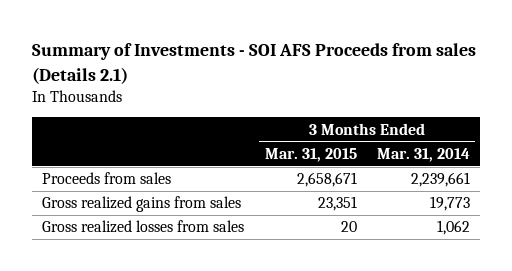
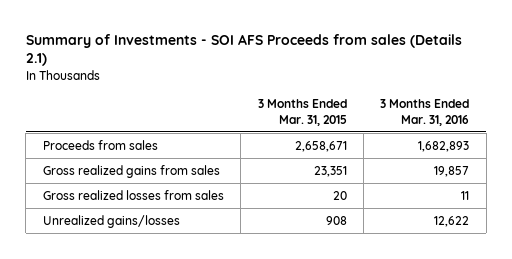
[376,147,470,162] Mar. 31, 2014 -> none
none -> [380,99,470,126] 3 Months Ended Mar. 31, 2016
none -> [42,214,180,228] Unrealized gains/losses

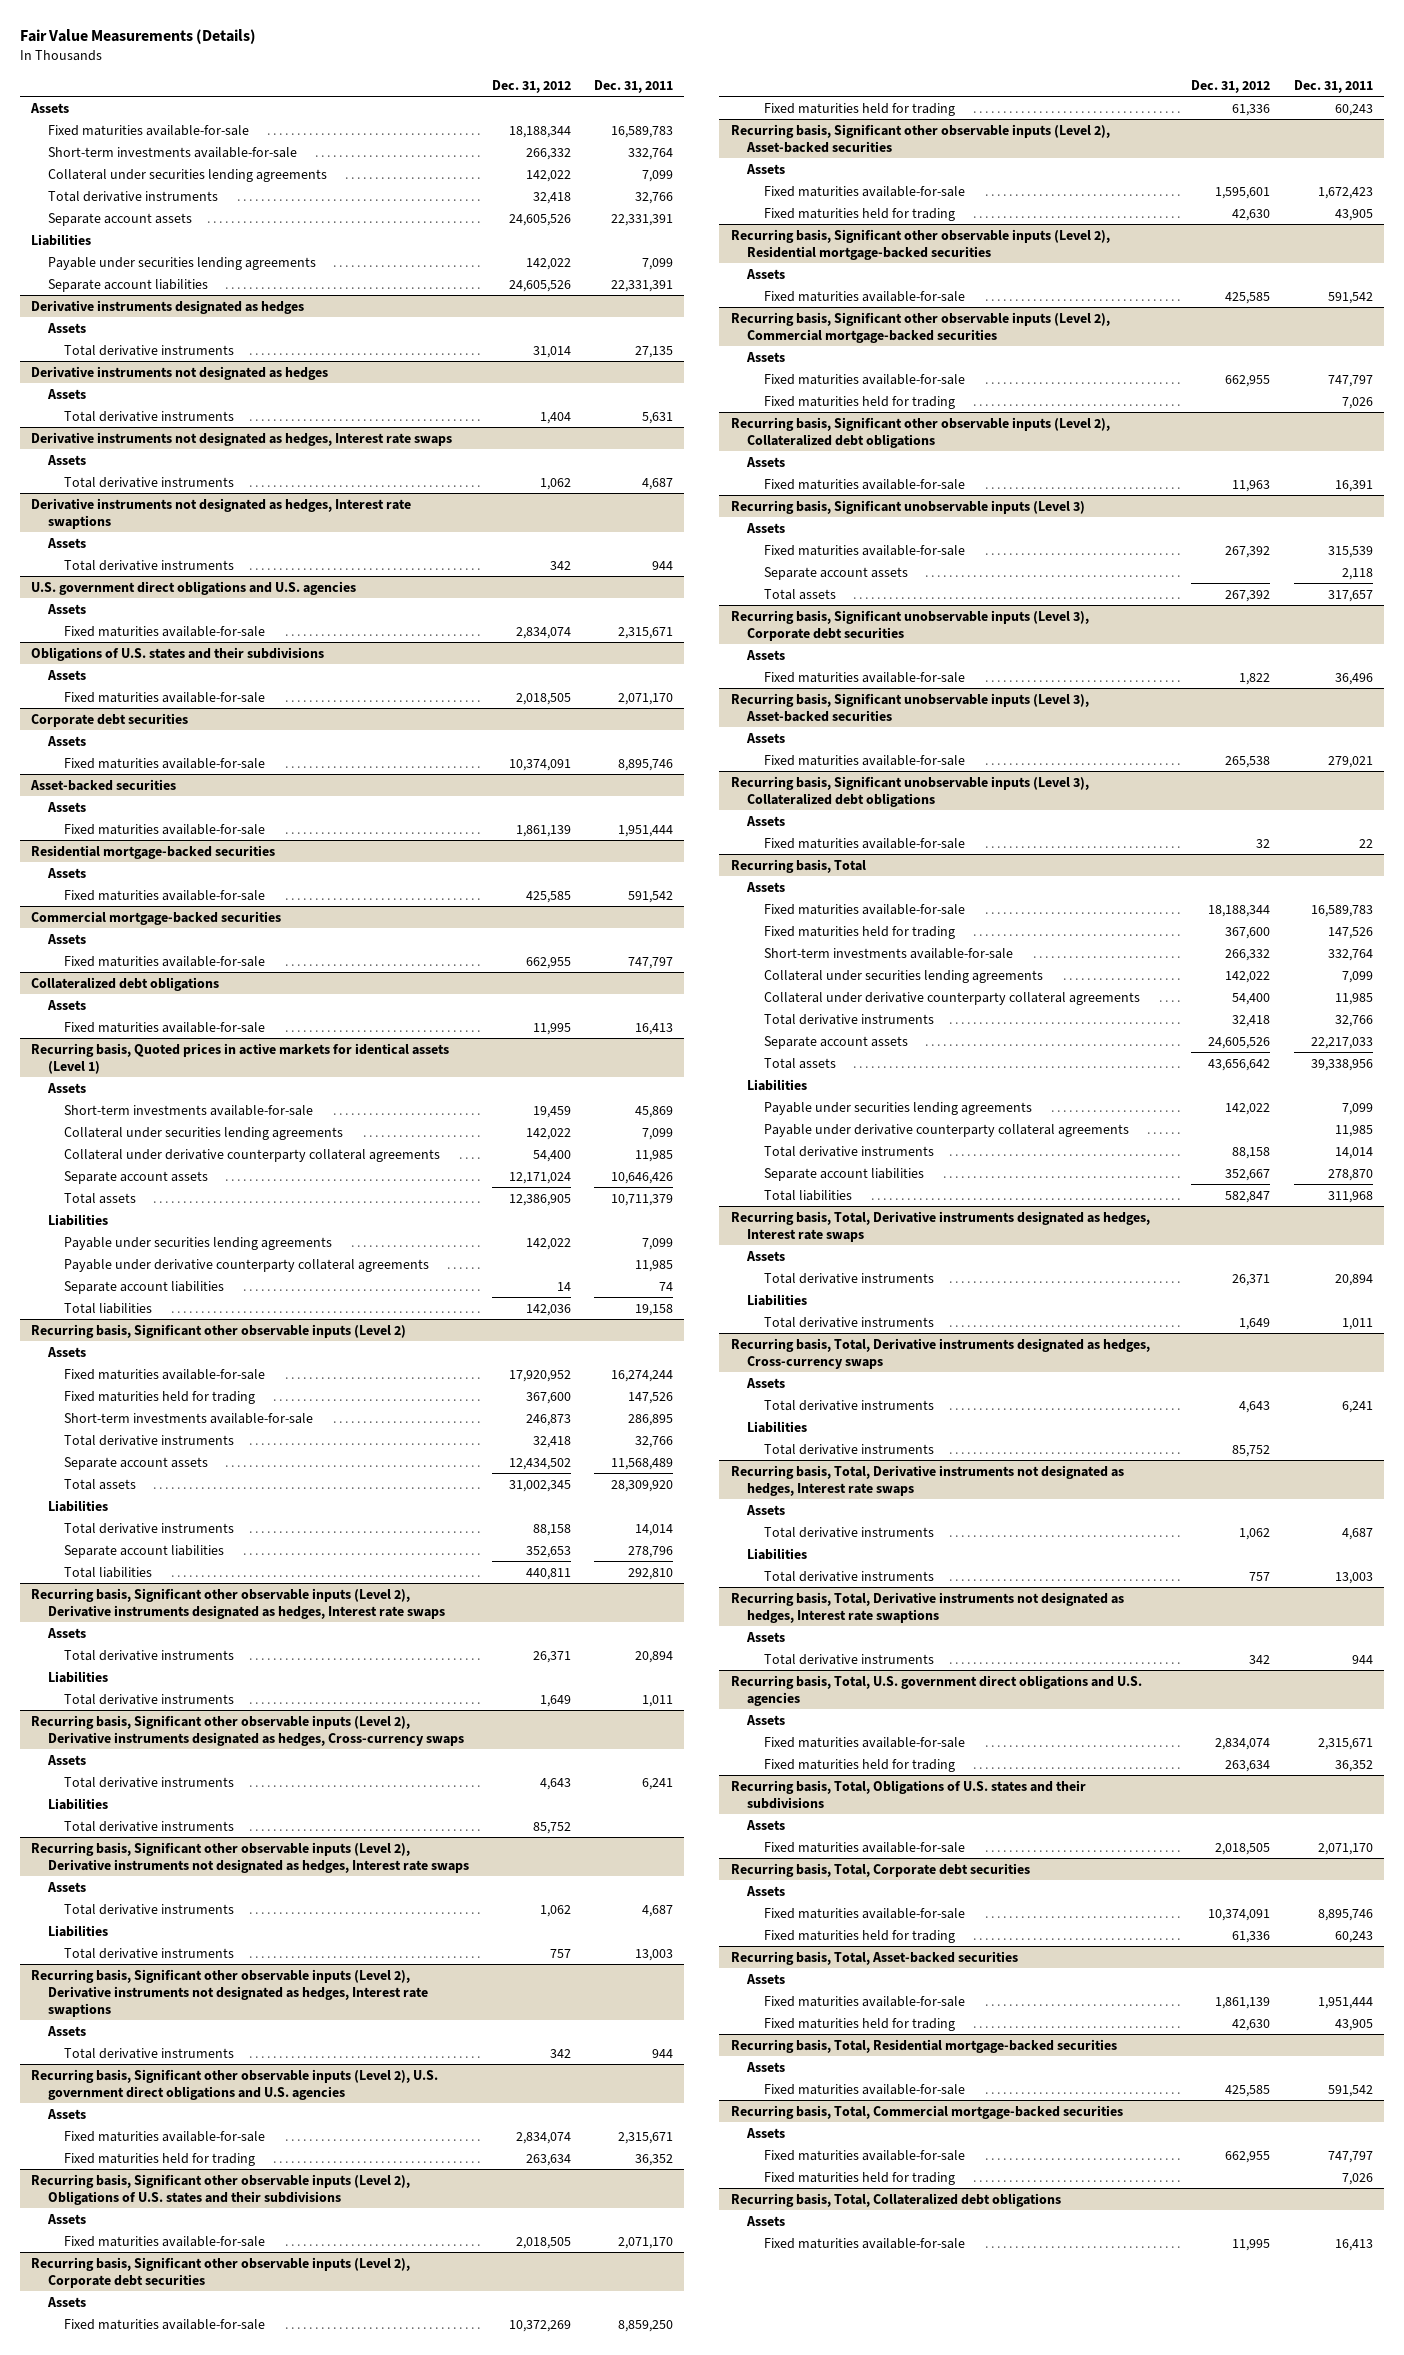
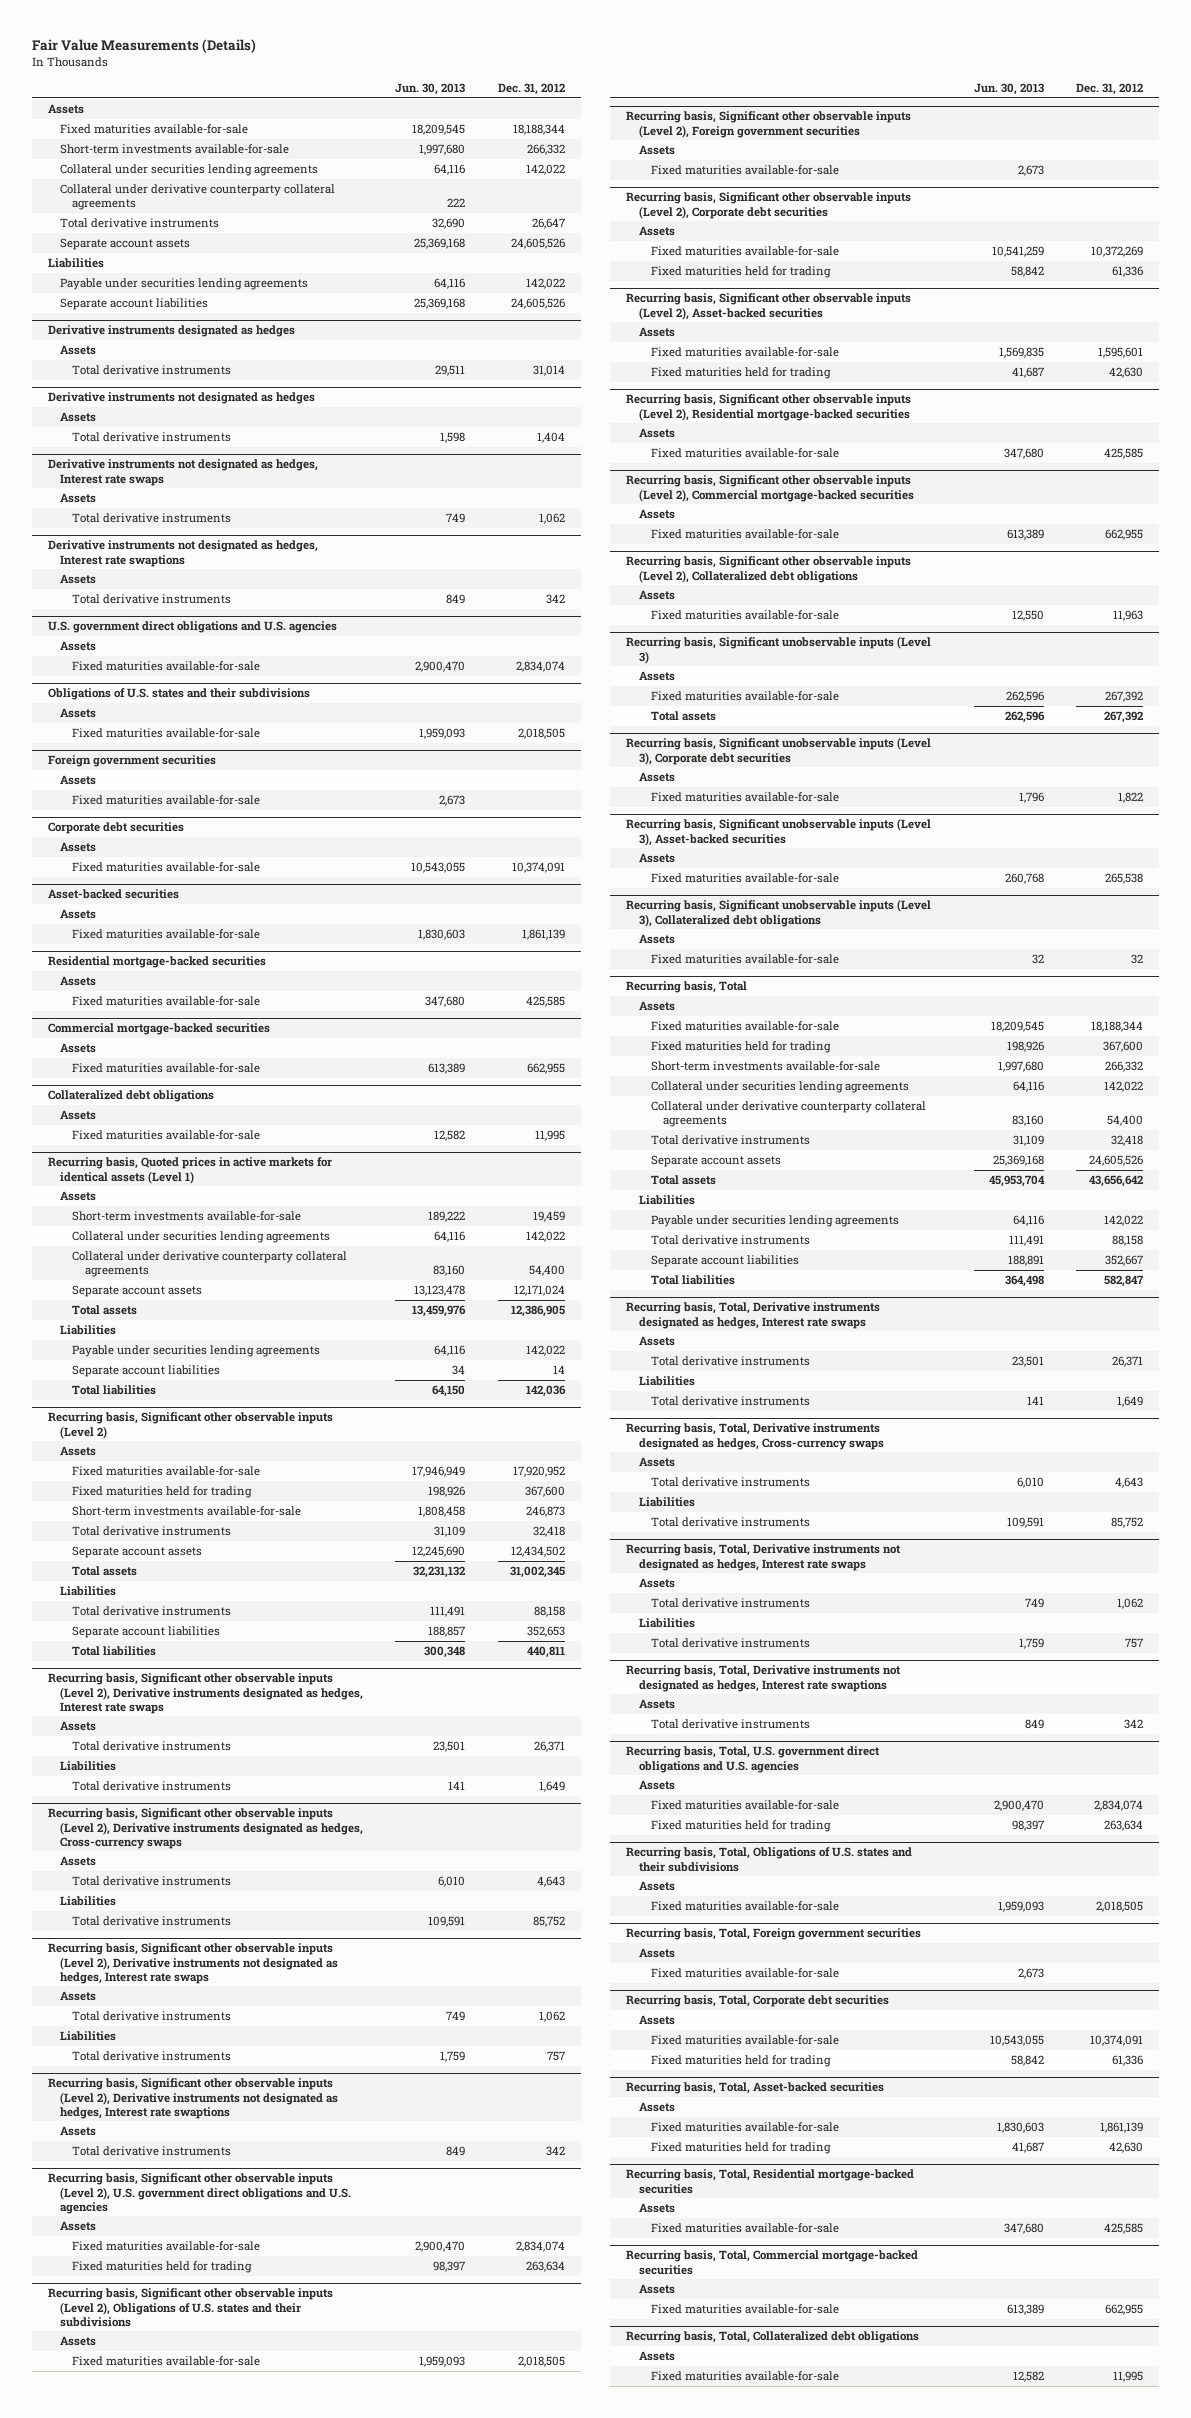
[593,79,673,93] Dec. 31, 2011 -> none
none -> [395,82,466,95] Jun. 30, 2013
none -> [60,184,336,211] Collateral under derivative counterparty collateral agreements
[532,191,571,204] 32,418 -> [531,218,565,230] 26,647
none -> [47,755,216,768] Foreign government securities
none -> [60,775,97,786] Assets
none -> [72,795,261,806] Fixed maturities available-for-sale
[63,1258,429,1272] Payable under derivative counterparty collateral agreements -> none
none -> [626,111,912,138] Recurring basis, Significant other observable inputs (Level 2), Foreign government securities
none -> [638,145,675,156] Assets
none -> [650,165,839,176] Fixed maturities available-for-sale
[763,395,955,409] Fixed maturities held for trading -> none
[763,566,908,580] Separate account assets -> none
[763,1123,1129,1137] Payable under derivative counterparty collateral agreements -> none
none -> [626,1928,922,1941] Recurring basis, Total, Foreign government securities
none -> [638,1948,675,1959] Assets
none -> [650,1968,839,1979] Fixed maturities available-for-sale
[763,2171,955,2185] Fixed maturities held for trading -> none

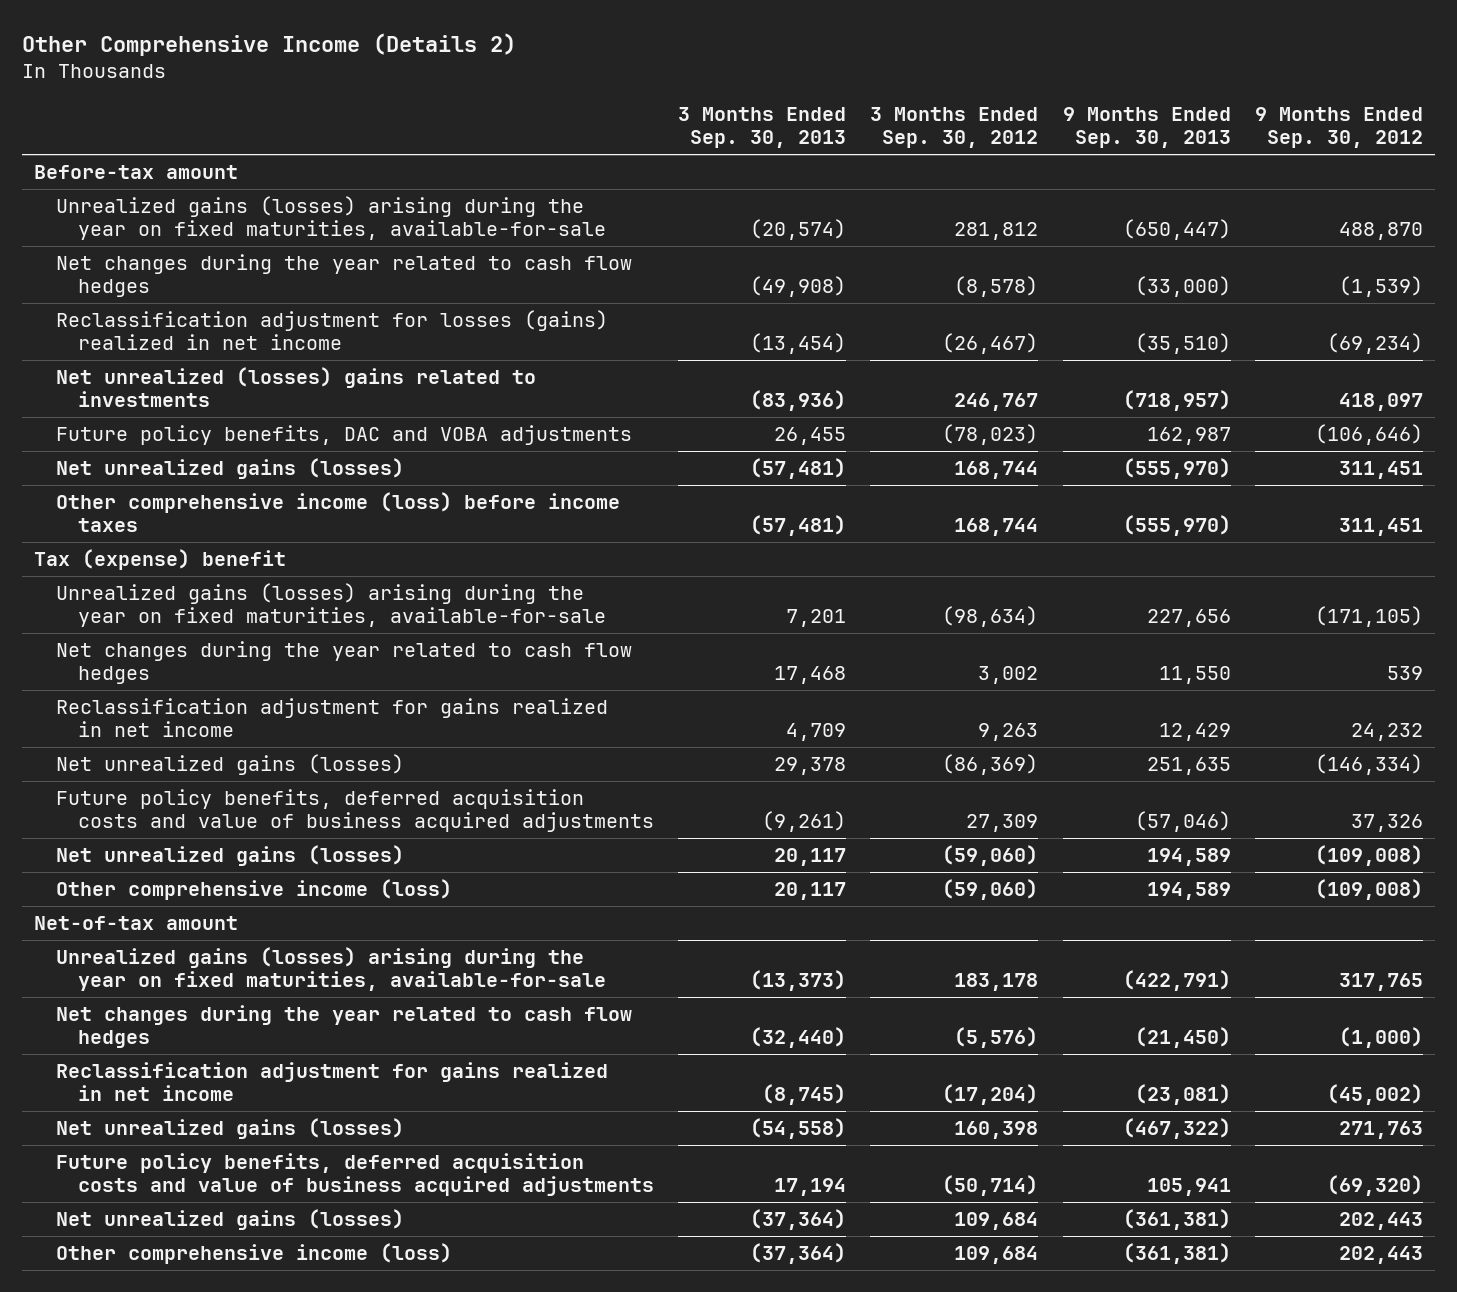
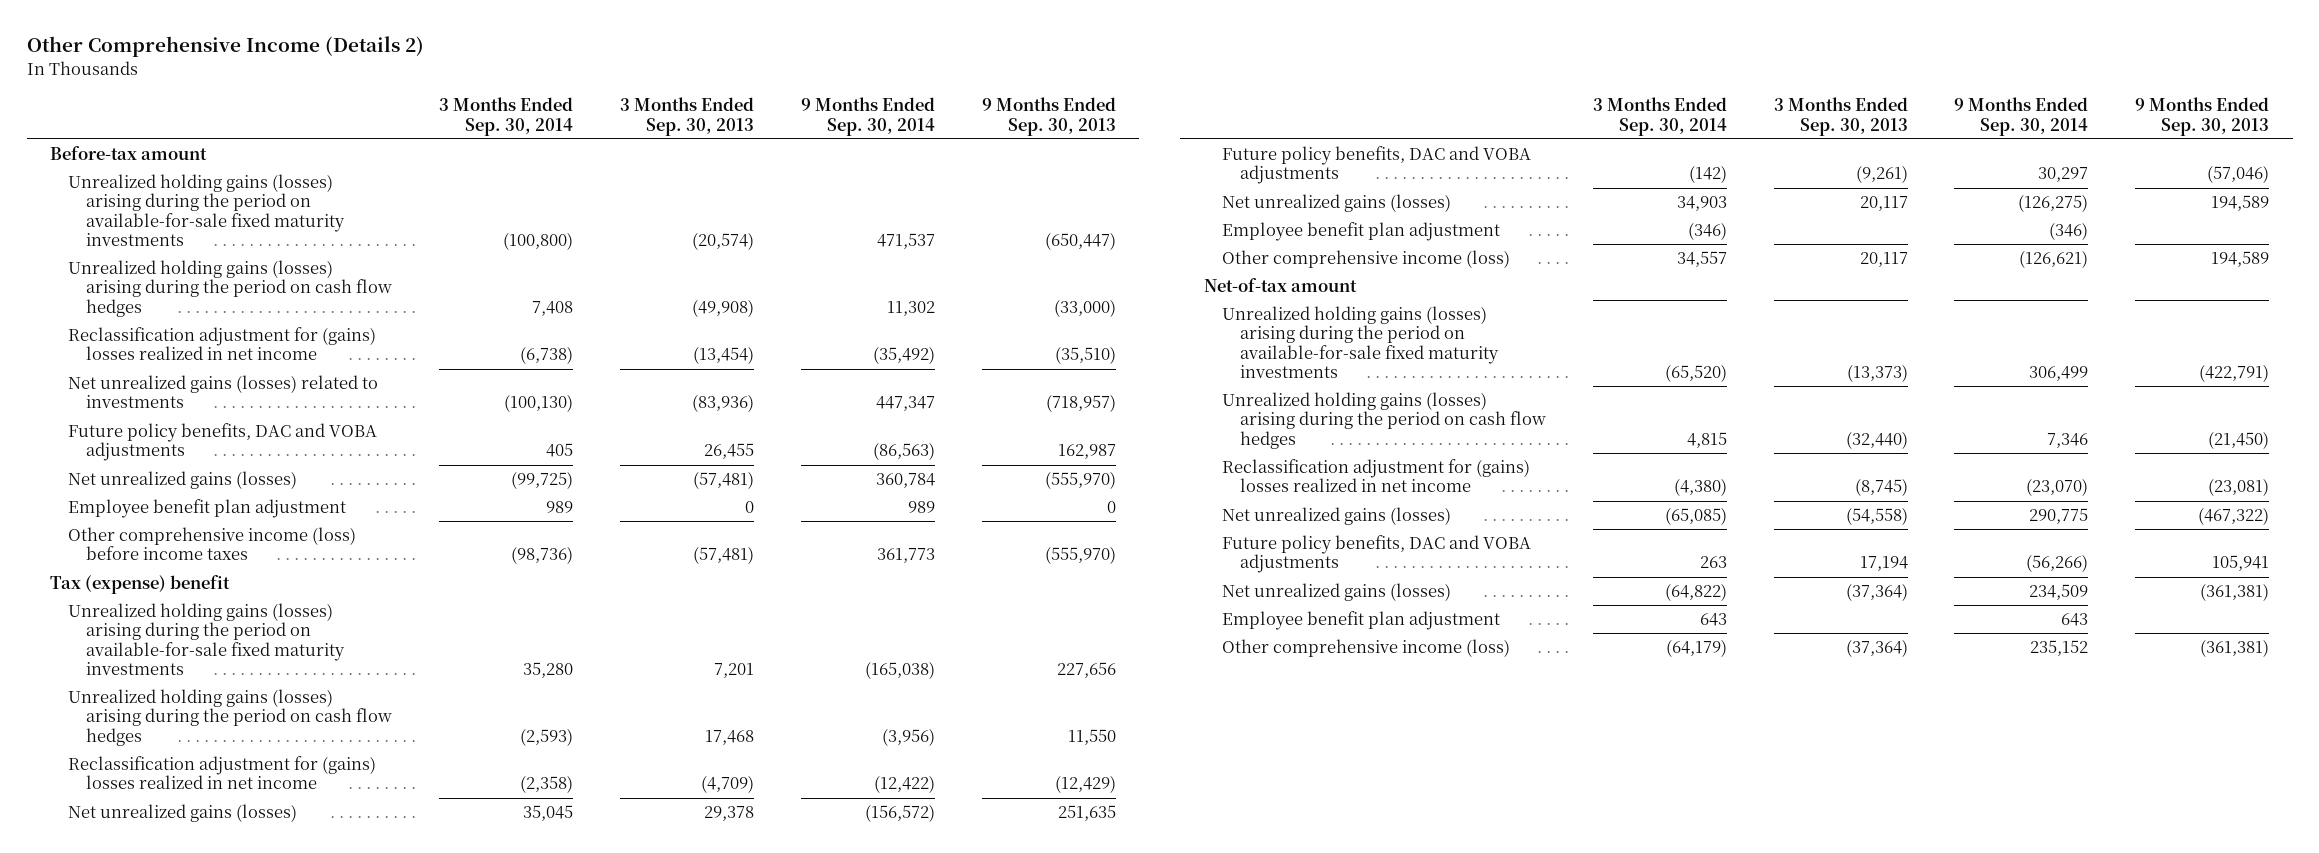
[870,107,1039,149] 3 Months Ended Sep. 30, 2012 -> none
[1255,107,1424,149] 9 Months Ended Sep. 30, 2012 -> none
none -> [439,97,574,136] 3 Months Ended Sep. 30, 2014
none -> [800,97,935,136] 9 Months Ended Sep. 30, 2014
[55,196,606,241] Unrealized gains (losses) arising during the year on fixed maturities, available-for-sale -> [68,174,346,246] Unrealized holding gains (losses) arising during the period on available-for-sale fixed maturity investments
[55,254,632,298] Net changes during the year related to cash flow hedges -> [68,260,393,317] Unrealized holding gains (losses) arising during the period on cash flow hedges
[55,310,608,351] Reclassification adjustment for losses (gains) realized in net income -> [68,327,377,361] Reclassification adjustment for (gains) losses realized in net income
[55,367,536,408] Net unrealized (losses) gains related to investments -> [68,375,379,409] Net unrealized gains (losses) related to investments
none -> [68,499,347,519] Employee benefit plan adjustment
[55,583,606,628] Unrealized gains (losses) arising during the year on fixed maturities, available-for-sale -> [68,603,346,675] Unrealized holding gains (losses) arising during the period on available-for-sale fixed maturity investments
[55,641,632,685] Net changes during the year related to cash flow hedges -> [68,689,393,746] Unrealized holding gains (losses) arising during the period on cash flow hedges
[55,698,608,738] Reclassification adjustment for gains realized in net income -> [68,756,377,790] Reclassification adjustment for (gains) losses realized in net income
[786,723,847,742] 4,709 -> [701,775,755,794] (4,709)
[1158,723,1231,742] 12,429 -> [1054,775,1116,794] (12,429)
[55,789,654,833] Future policy benefits, deferred acquisition costs and value of business acquired adjustments -> [1221,146,1531,185] Future policy benefits, DAC and VOBA adjustments
none -> [1221,222,1500,242] Employee benefit plan adjustment
[55,947,606,992] Unrealized gains (losses) arising during the year on fixed maturities, available-for-sale -> [1221,306,1499,378] Unrealized holding gains (losses) arising during the period on available-for-sale fixed maturity investments
[55,1005,632,1049] Net changes during the year related to cash flow hedges -> [1221,392,1546,449] Unrealized holding gains (losses) arising during the period on cash flow hedges
[55,1062,608,1102] Reclassification adjustment for gains realized in net income -> [1221,459,1530,493] Reclassification adjustment for (gains) losses realized in net income
[55,1153,654,1197] Future policy benefits, deferred acquisition costs and value of business acquired adjustments -> [1221,535,1531,574] Future policy benefits, DAC and VOBA adjustments
none -> [1221,611,1500,631] Employee benefit plan adjustment

